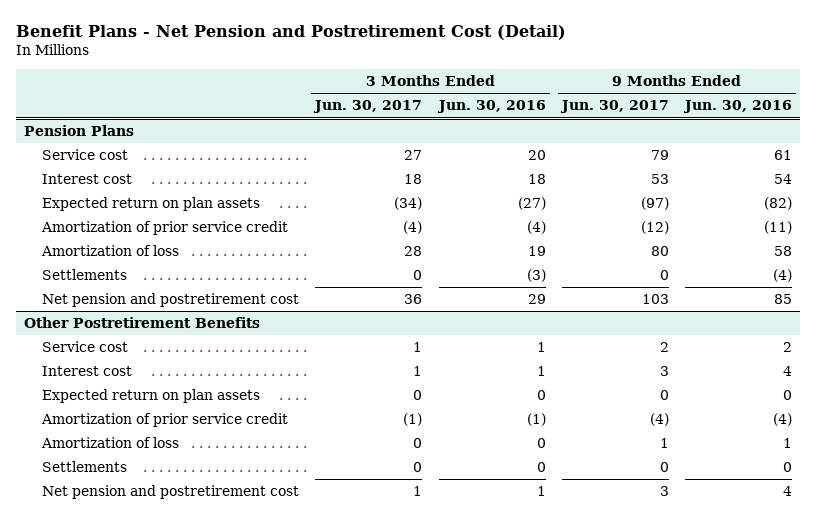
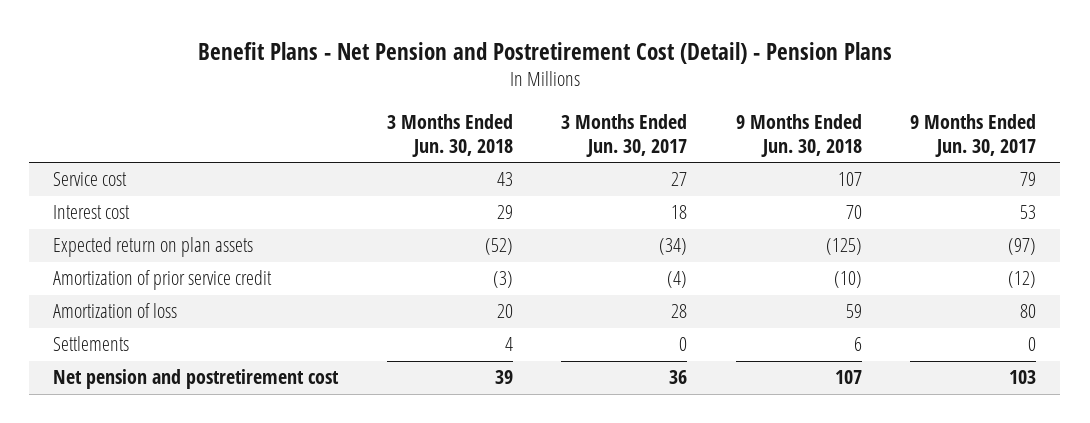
[16,25,567,41] Benefit Plans - Net Pension and Postretirement Cost (Detail) -> [197,41,892,64] Benefit Plans - Net Pension and Postretirement Cost (Detail) - Pension Plans
[436,100,546,114] Jun. 30, 2016 -> none
[683,100,793,114] Jun. 30, 2016 -> none
none -> [386,114,513,157] 3 Months Ended Jun. 30, 2018
none -> [735,114,862,157] 9 Months Ended Jun. 30, 2018
[24,125,135,137] Pension Plans -> none
[24,317,261,329] Other Postretirement Benefits -> none
[42,341,129,353] Service cost -> none
[42,366,133,377] Interest cost -> none
[42,389,261,404] Expected return on plan assets -> none
[41,413,289,428] Amortization of prior service credit -> none
[41,437,180,449] Amortization of loss -> none
[42,461,128,473] Settlements -> none
[42,485,300,500] Net pension and postretirement cost -> none

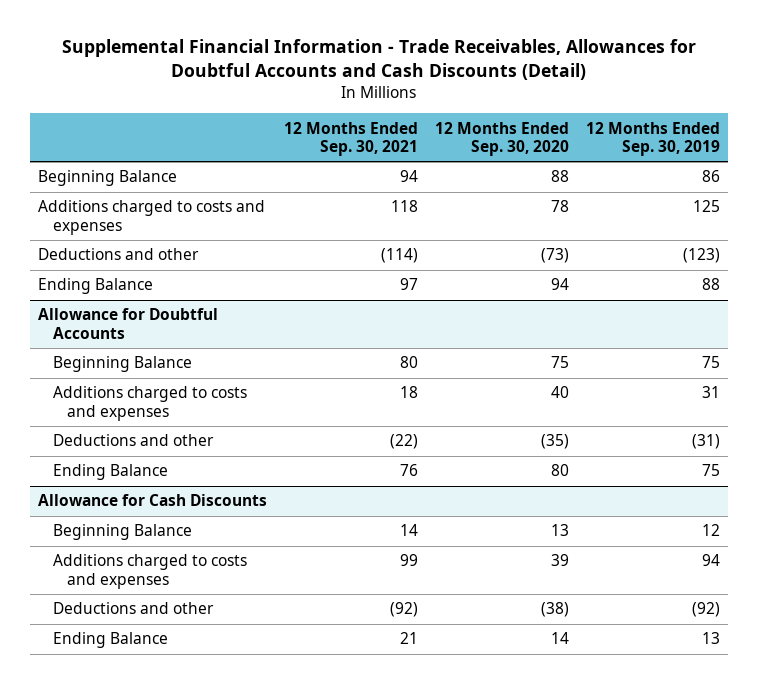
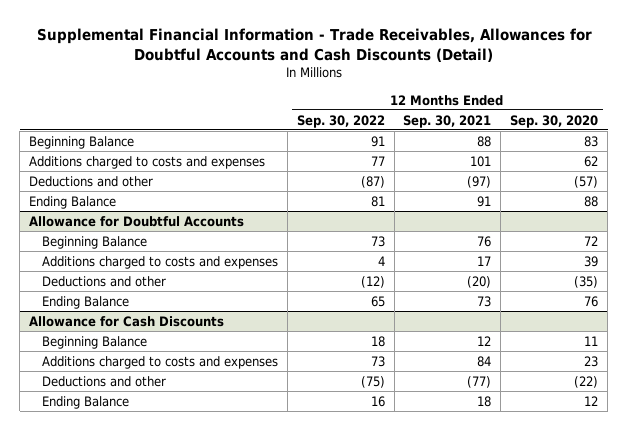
[585,121,720,156] 12 Months Ended Sep. 30, 2019 -> none
none -> [296,114,385,128] Sep. 30, 2022
[400,170,419,183] 94 -> [477,135,492,147] 88
[550,170,569,183] 88 -> [584,135,599,147] 83
[391,200,419,213] 118 -> [470,155,492,167] 101
[550,200,569,213] 78 -> [584,155,599,167] 62
[381,248,419,264] (114) -> [467,175,492,188] (97)
[540,248,569,264] (73) -> [574,175,599,188] (57)
[400,278,419,291] 97 -> [477,195,492,207] 91
[550,278,569,291] 94 -> [584,195,599,207] 88
[400,356,419,369] 80 -> [477,235,492,247] 76
[550,356,569,369] 75 -> [584,235,599,246] 72
[400,386,419,399] 18 -> [477,255,492,266] 17
[550,386,569,399] 40 -> [584,255,599,267] 39
[390,434,419,450] (22) -> [467,275,492,288] (20)
[400,464,419,477] 76 -> [477,295,492,307] 73
[550,464,569,477] 80 -> [584,295,599,307] 76
[400,524,419,537] 14 -> [477,335,492,346] 12
[550,524,569,537] 13 -> [584,335,599,346] 11
[400,554,419,567] 99 -> [477,355,492,367] 84
[550,554,569,567] 39 -> [584,355,599,367] 23
[390,602,419,618] (92) -> [467,375,492,388] (77)
[540,602,569,618] (38) -> [574,375,599,388] (22)
[400,632,419,645] 21 -> [477,395,492,407] 18
[550,632,569,645] 14 -> [584,395,599,406] 12

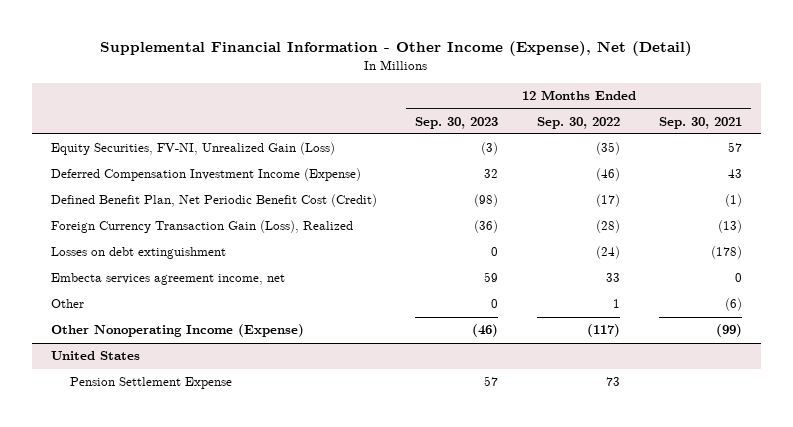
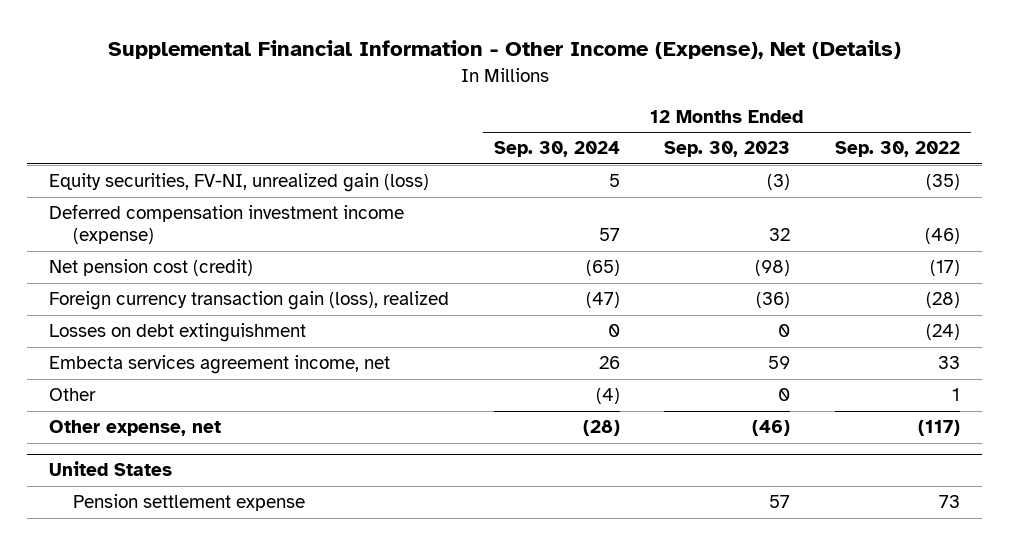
[100,40,693,56] Supplemental Financial Information - Other Income (Expense), Net (Detail) -> [107,40,901,60] Supplemental Financial Information - Other Income (Expense), Net (Details)
[658,116,742,129] Sep. 30, 2021 -> none
none -> [493,141,620,158] Sep. 30, 2024
[50,142,335,156] Equity Securities, FV-NI, Unrealized Gain (Loss) -> [49,173,430,193] Equity securities, FV-NI, unrealized gain (loss)
[50,168,361,182] Deferred Compensation Investment Income (Expense) -> [49,204,405,245] Deferred compensation investment income (expense)
[50,194,377,208] Defined Benefit Plan, Net Periodic Benefit Cost (Credit) -> [49,259,254,277] Net pension cost (credit)
[50,220,353,234] Foreign Currency Transaction Gain (Loss), Realized -> [49,291,450,311] Foreign currency transaction gain (loss), realized
[50,324,304,338] Other Nonoperating Income (Expense) -> [49,420,222,437] Other expense, net
[69,377,232,390] Pension Settlement Expense -> [73,494,306,512] Pension settlement expense

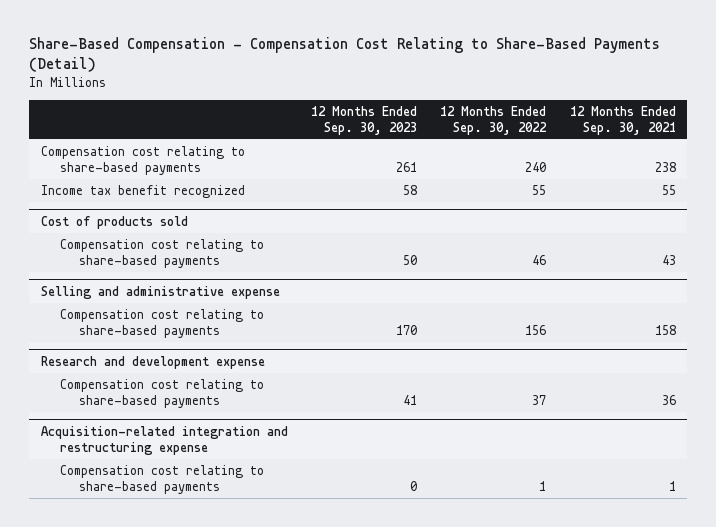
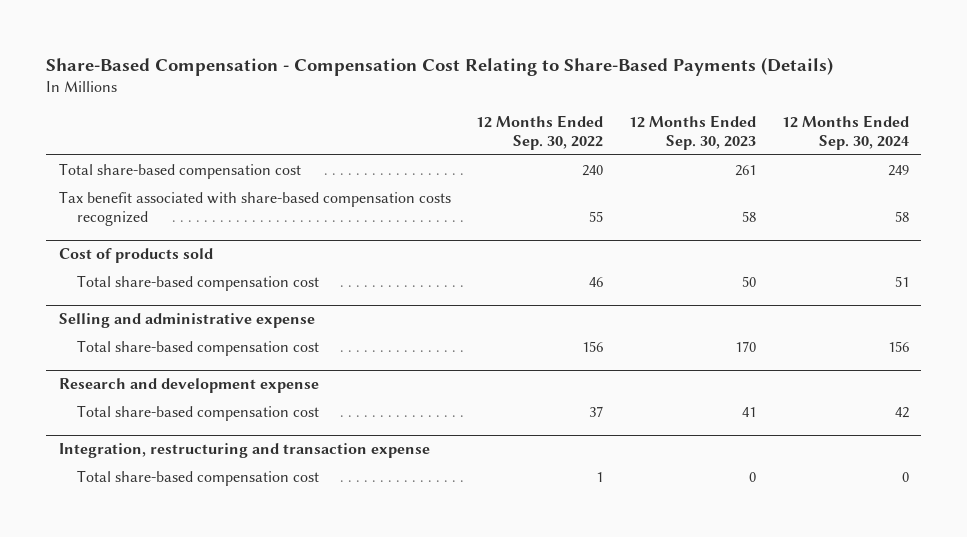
[29,37,661,73] Share-Based Compensation - Compensation Cost Relating to Share-Based Payments (Detail) -> [46,56,834,76] Share-Based Compensation - Compensation Cost Relating to Share-Based Payments (Details)
[569,105,676,135] 12 Months Ended Sep. 30, 2021 -> none
none -> [781,115,909,151] 12 Months Ended Sep. 30, 2024
[40,146,245,175] Compensation cost relating to share-based payments -> [58,162,301,179] Total share-based compensation cost
[40,185,245,199] Income tax benefit recognized -> [58,190,451,226] Tax benefit associated with share-based compensation costs recognized
[59,239,264,268] Compensation cost relating to share-based payments -> [76,274,319,291] Total share-based compensation cost
[59,309,264,338] Compensation cost relating to share-based payments -> [76,339,319,356] Total share-based compensation cost
[59,379,264,408] Compensation cost relating to share-based payments -> [76,404,319,421] Total share-based compensation cost
[40,425,288,455] Acquisition-related integration and restructuring expense -> [58,443,430,459] Integration, restructuring and transaction expense
[59,465,264,494] Compensation cost relating to share-based payments -> [76,469,319,486] Total share-based compensation cost

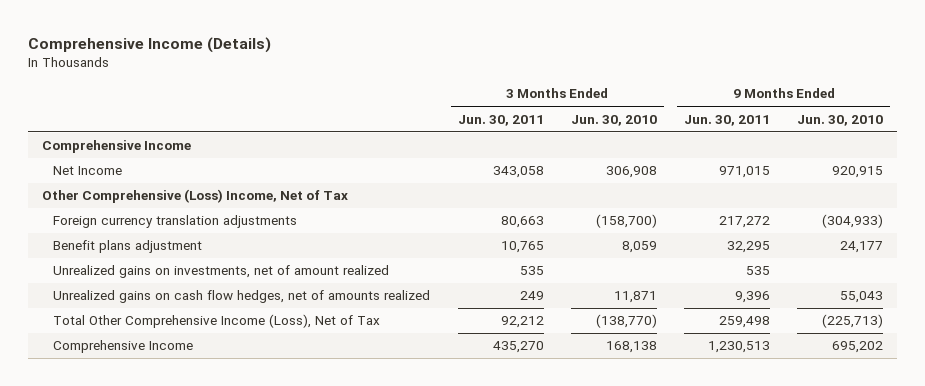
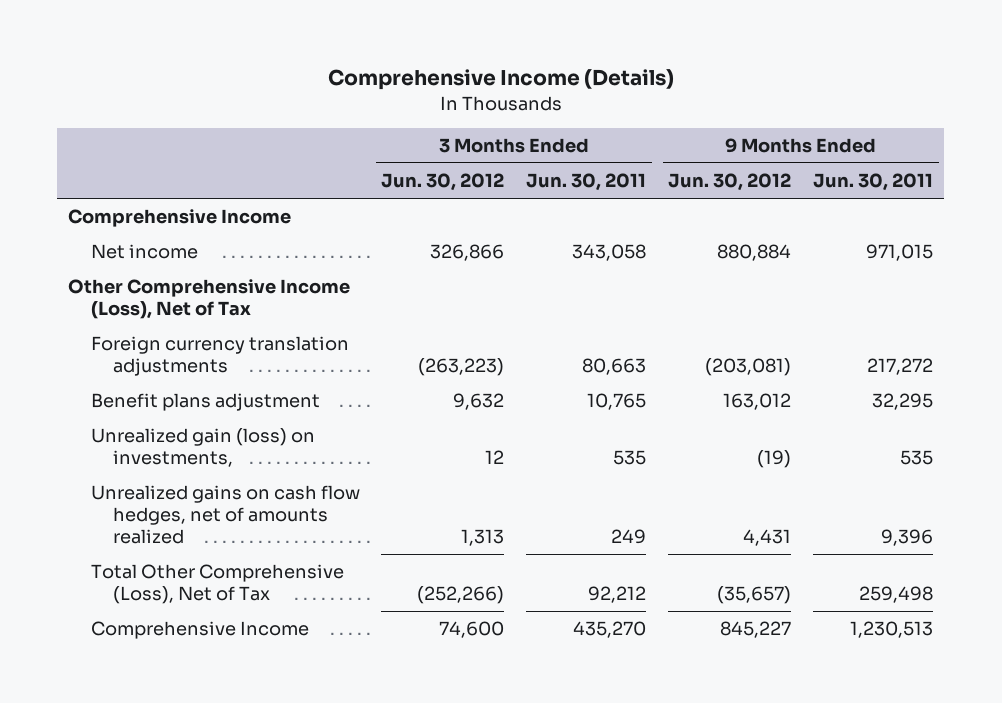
[570,114,657,126] Jun. 30, 2010 -> none
[797,114,884,126] Jun. 30, 2010 -> none
none -> [381,173,505,192] Jun. 30, 2012
none -> [668,173,792,192] Jun. 30, 2012
[53,166,123,176] Net Income -> [90,244,198,260] Net income
[42,189,349,204] Other Comprehensive (Loss) Income, Net of Tax -> [68,279,351,319] Other Comprehensive Income (Loss), Net of Tax
[53,265,390,279] Unrealized gains on investments, net of amount realized -> [90,428,315,467] Unrealized gain (loss) on investments,
[53,314,381,329] Total Other Comprehensive Income (Loss), Net of Tax -> [90,564,344,604] Total Other Comprehensive (Loss), Net of Tax

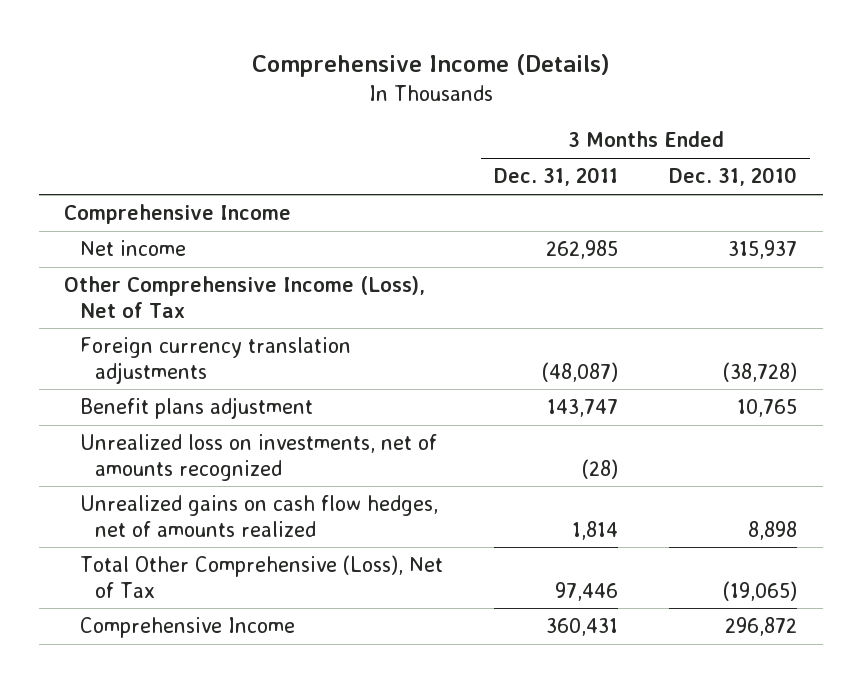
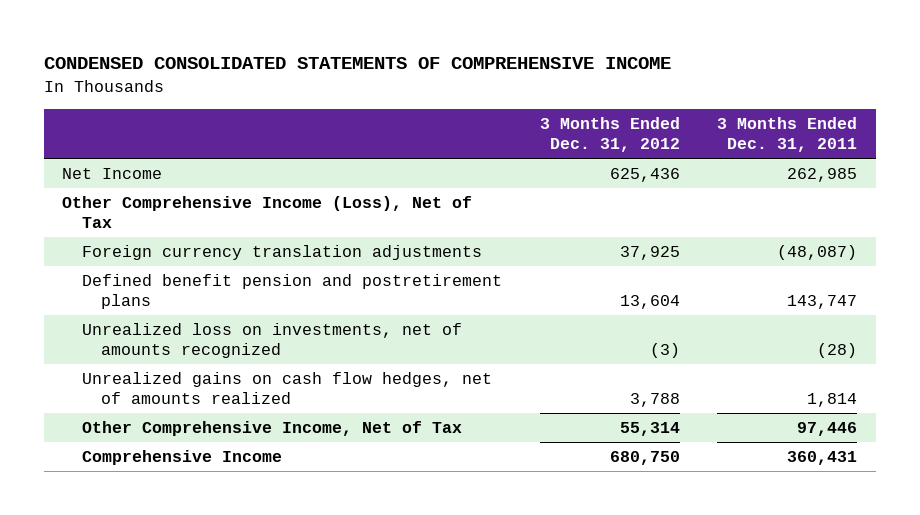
[251,53,610,77] Comprehensive Income (Details) -> [43,57,671,70] CONDENSED CONSOLIDATED STATEMENTS OF COMPREHENSIVE INCOME
[669,167,798,187] Dec. 31, 2010 -> none
none -> [539,116,680,152] 3 Months Ended Dec. 31, 2012
[64,204,292,225] Comprehensive Income -> none
[79,240,186,257] Net income -> [62,168,163,180] Net Income
[79,397,313,420] Benefit plans adjustment -> [81,274,502,310] Defined benefit pension and postretirement plans
[79,555,443,598] Total Other Comprehensive (Loss), Net of Tax -> [81,421,462,437] Other Comprehensive Income, Net of Tax

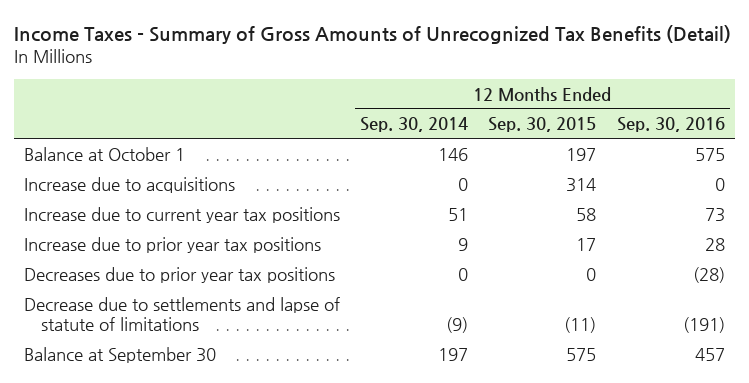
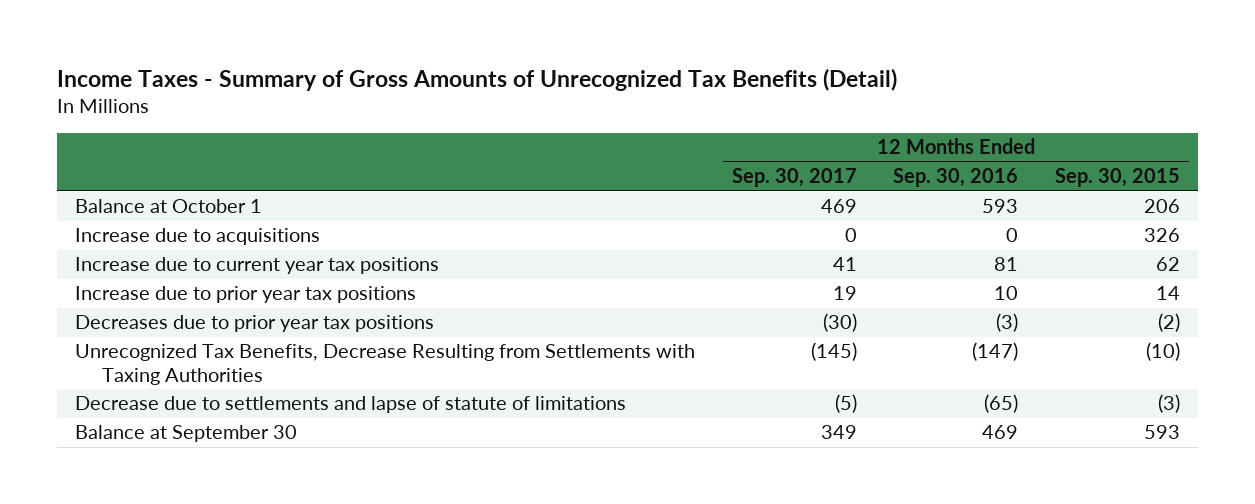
[360,117,469,133] Sep. 30, 2014 -> none
none -> [731,168,857,188] Sep. 30, 2017
[566,147,597,161] 197 -> [1143,199,1180,214] 206
[694,147,725,161] 575 -> [982,199,1019,214] 593
[566,177,597,192] 314 -> [1143,228,1180,243] 326
[576,207,597,221] 58 -> [1155,257,1180,272] 62
[704,207,725,222] 73 -> [994,257,1019,272] 81
[576,237,597,251] 17 -> [1155,286,1180,301] 14
[704,237,725,251] 28 -> [994,286,1019,301] 10
[586,267,597,281] 0 -> [1157,313,1180,333] (2)
[692,266,725,283] (28) -> [996,313,1019,333] (3)
none -> [75,344,696,385] Unrecognized Tax Benefits, Decrease Resulting from Settlements with Taxing Authorities
[564,316,597,333] (11) -> [1157,394,1180,414] (3)
[682,316,725,333] (191) -> [984,394,1019,414] (65)
[566,347,597,361] 575 -> [1143,425,1180,440] 593
[694,347,725,361] 457 -> [982,425,1019,440] 469

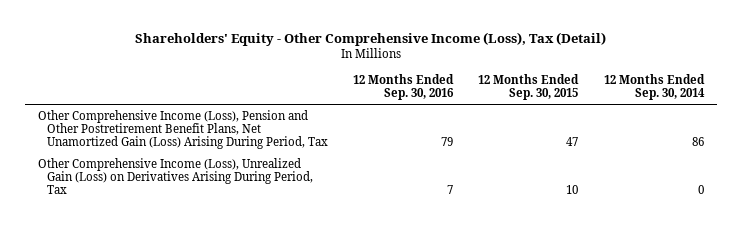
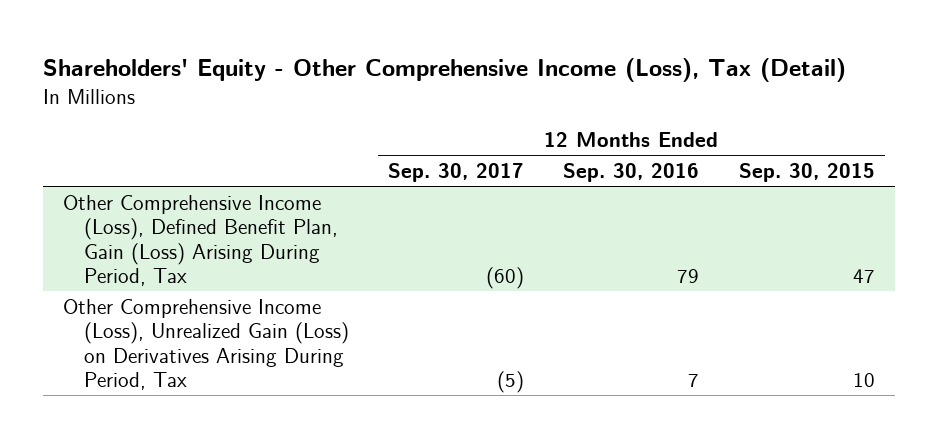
[603,74,705,101] 12 Months Ended Sep. 30, 2014 -> none
none -> [388,162,525,182] Sep. 30, 2017
[37,110,328,150] Other Comprehensive Income (Loss), Pension and Other Postretirement Benefit Plans, Net Unamortized Gain (Loss) Arising During Period, Tax -> [63,194,338,286] Other Comprehensive Income (Loss), Defined Benefit Plan, Gain (Loss) Arising During Period, Tax

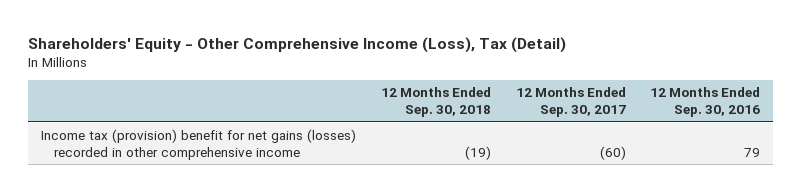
[738,162,875,182] Sep. 30, 2015 -> none
none -> [380,87,491,118] 12 Months Ended Sep. 30, 2018
[63,298,349,390] Other Comprehensive Income (Loss), Unrealized Gain (Loss) on Derivatives Arising During Period, Tax -> none
[63,194,338,286] Other Comprehensive Income (Loss), Defined Benefit Plan, Gain (Loss) Arising During Period, Tax -> [40,128,356,160] Income tax (provision) benefit for net gains (losses) recorded in other comprehensive income

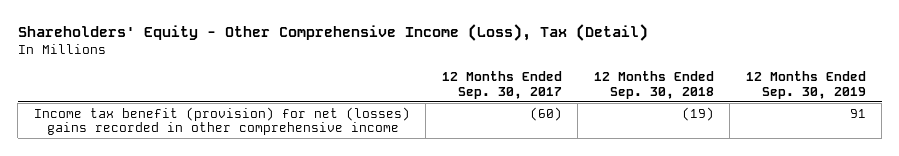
[650,87,761,118] 12 Months Ended Sep. 30, 2016 -> none
none -> [745,71,866,100] 12 Months Ended Sep. 30, 2019
[40,128,356,160] Income tax (provision) benefit for net gains (losses) recorded in other comprehensive income -> [33,106,410,136] Income tax benefit (provision) for net (losses) gains recorded in other comprehensive income

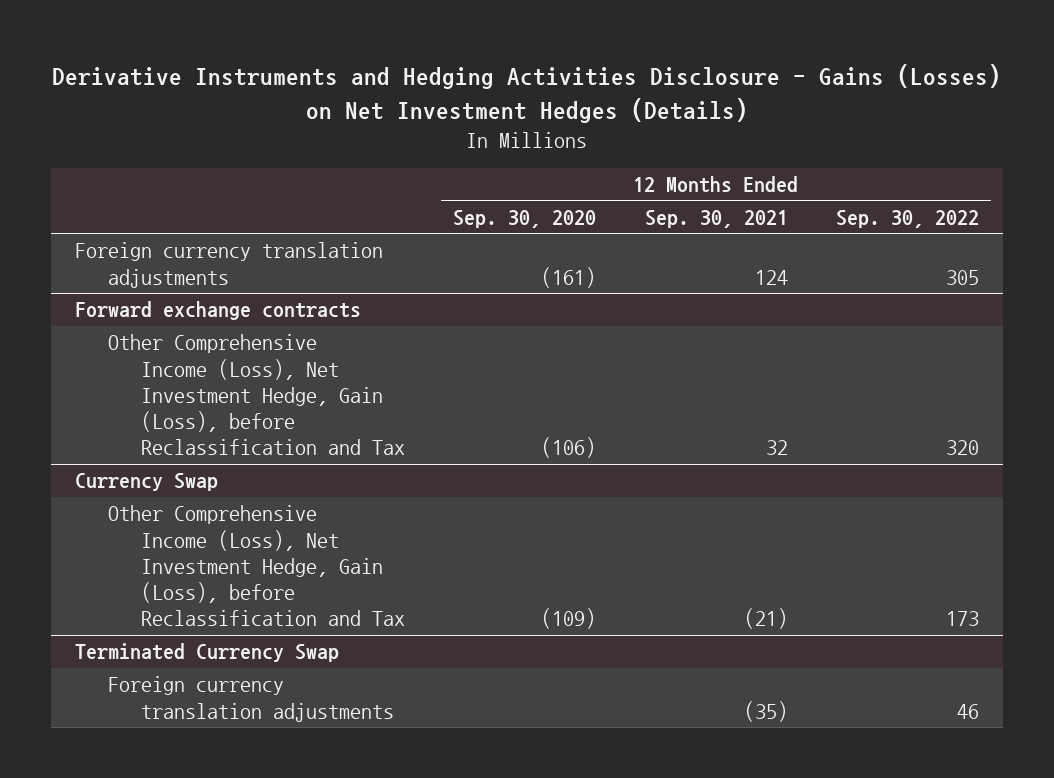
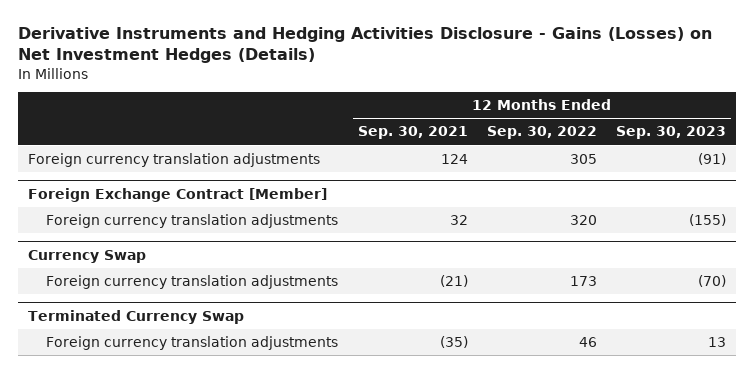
[453,209,597,228] Sep. 30, 2020 -> none
none -> [616,126,727,140] Sep. 30, 2023
[75,301,362,321] Forward exchange contracts -> [27,187,327,202] Foreign Exchange Contract [Member]
[108,334,405,456] Other Comprehensive Income (Loss), Net Investment Hedge, Gain (Loss), before Reclassification and Tax -> [46,214,339,229] Foreign currency translation adjustments
[108,505,405,627] Other Comprehensive Income (Loss), Net Investment Hedge, Gain (Loss), before Reclassification and Tax -> [46,275,339,290] Foreign currency translation adjustments

